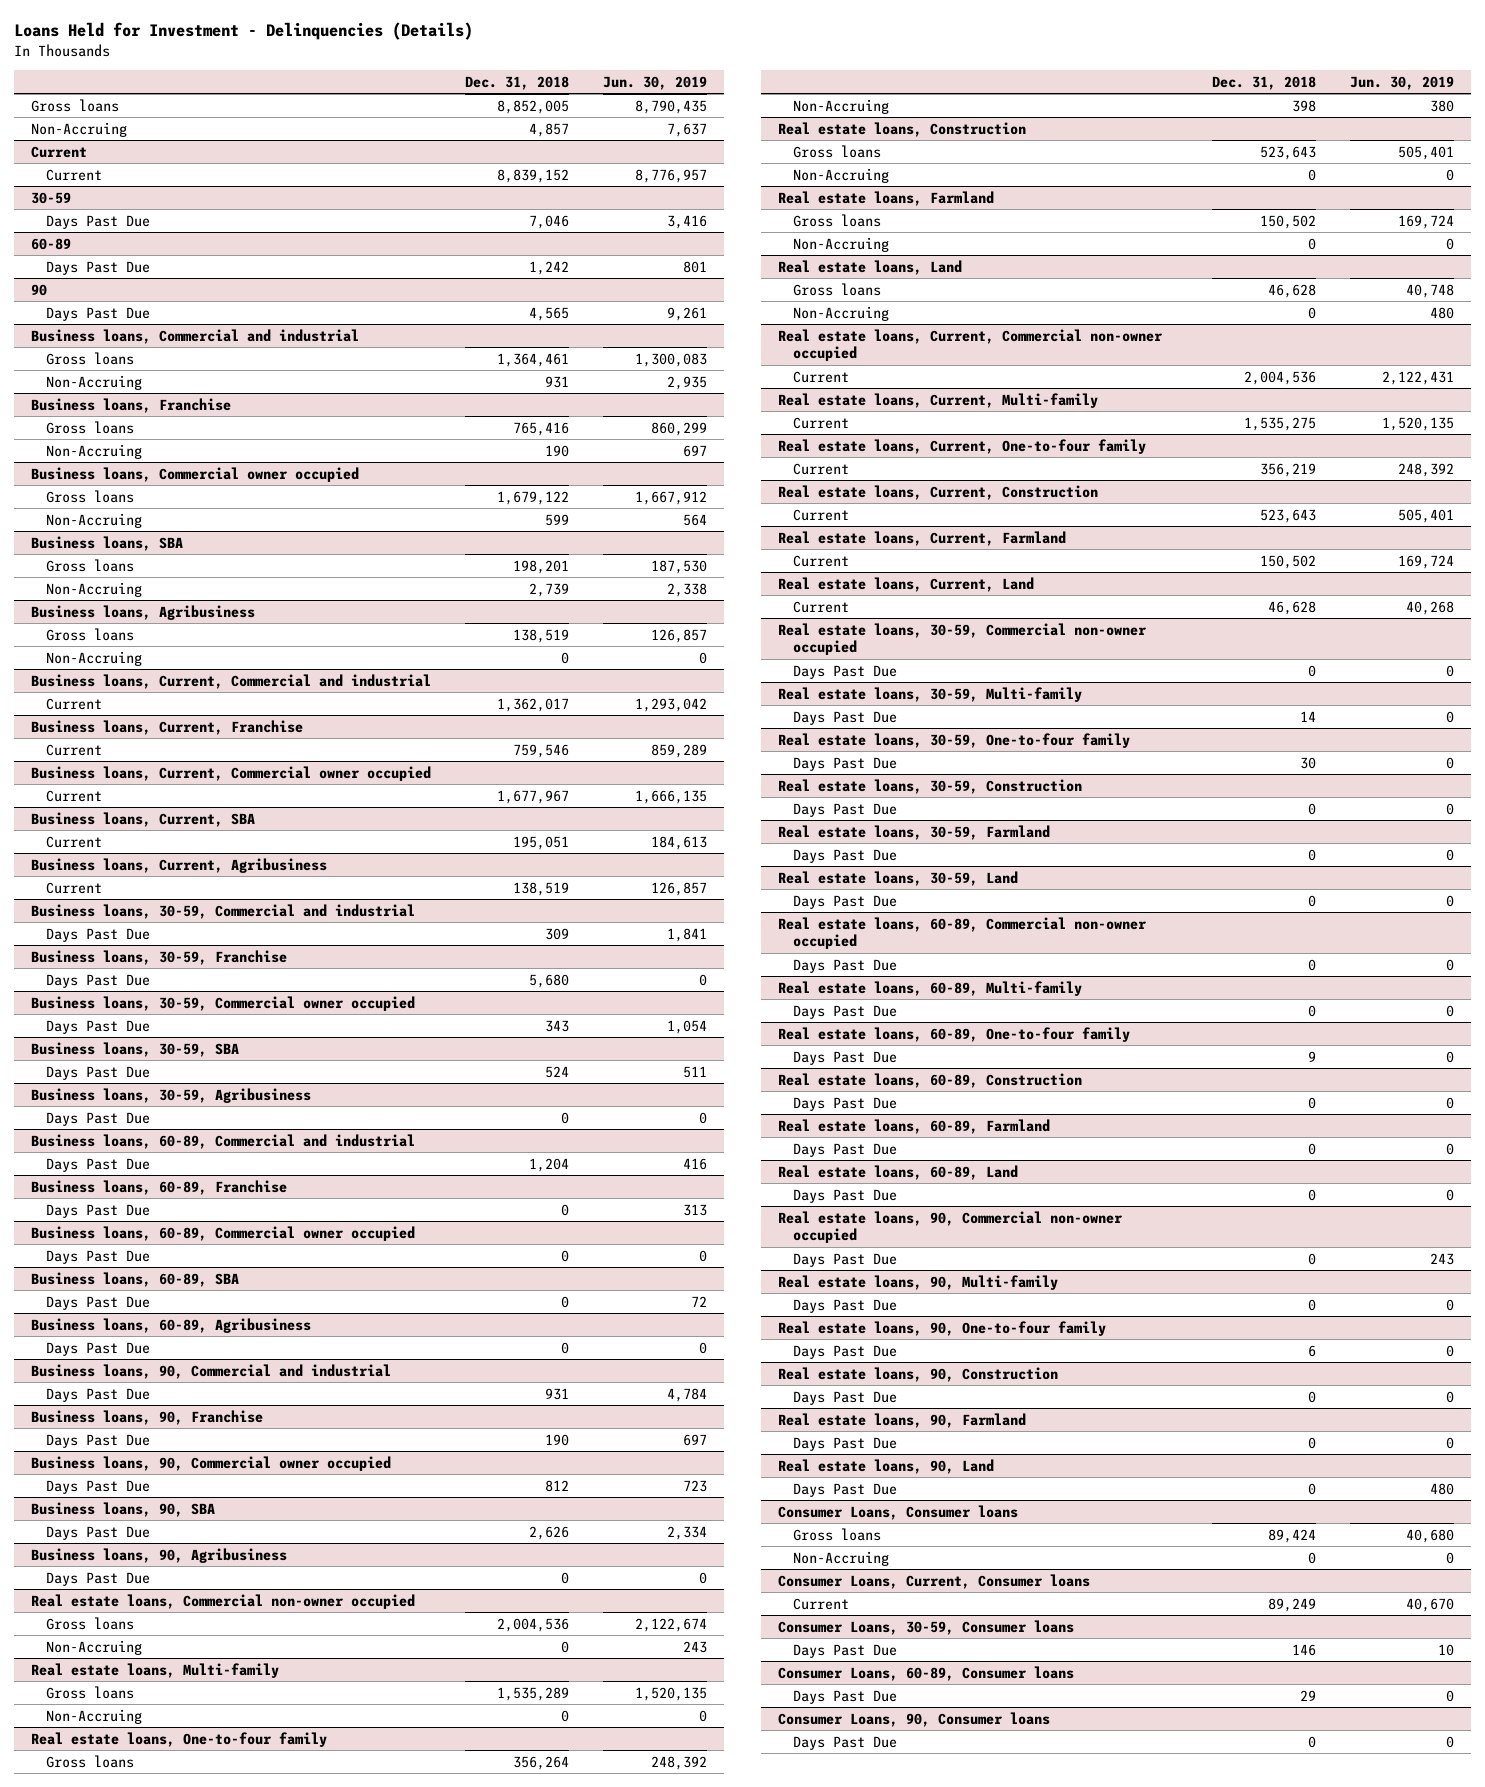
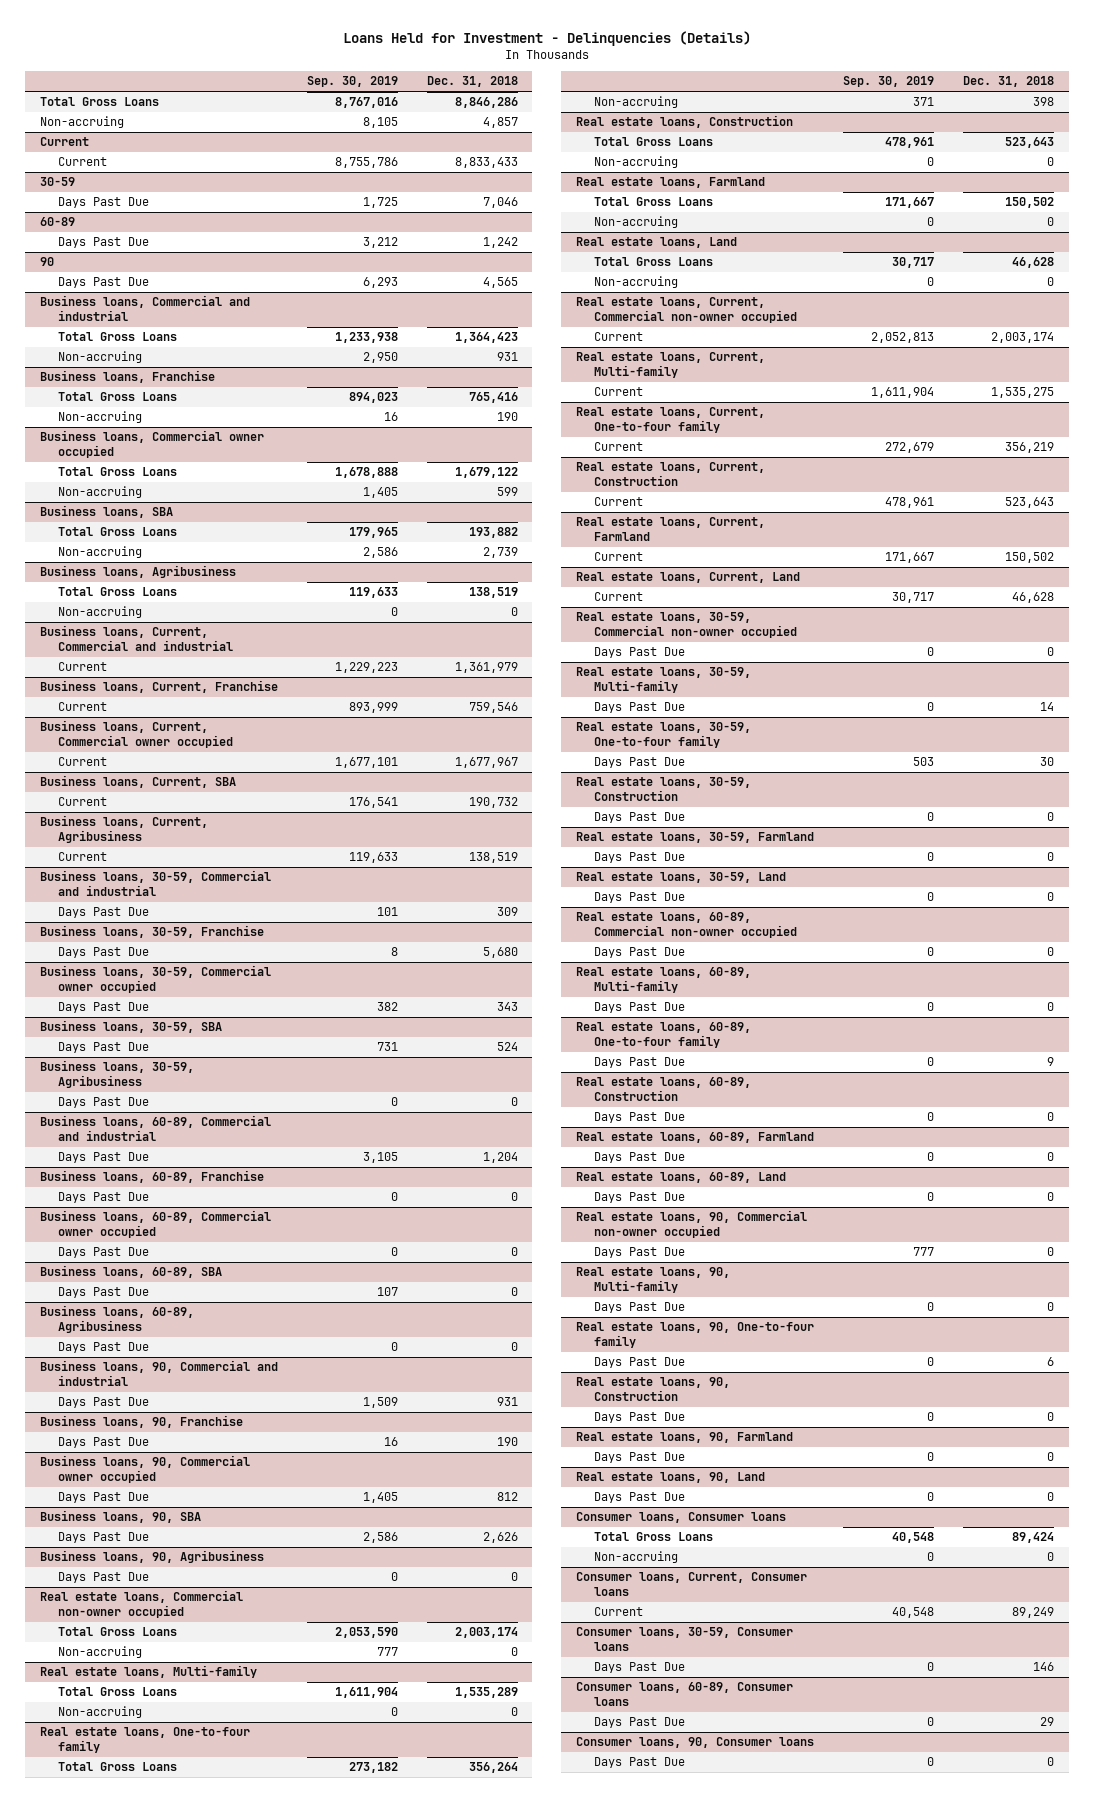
[603,75,708,90] Jun. 30, 2019 -> none
none -> [306,76,398,88] Sep. 30, 2019
[30,98,119,112] Gross loans -> [39,97,159,107] Total Gross Loans
[497,99,570,114] 8,852,005 -> [454,97,518,109] 8,846,286
[30,121,127,137] Non-Accruing -> [39,116,124,129] Non-accruing
[497,168,570,183] 8,839,152 -> [454,157,518,169] 8,833,433
[46,351,135,365] Gross loans -> [58,332,178,342] Total Gross Loans
[497,352,570,367] 1,364,461 -> [454,332,518,344] 1,364,423
[46,374,143,390] Non-Accruing -> [58,351,143,364] Non-accruing
[46,420,135,434] Gross loans -> [58,392,178,402] Total Gross Loans
[46,443,143,459] Non-Accruing -> [58,411,143,424] Non-accruing
[46,489,135,503] Gross loans -> [58,467,178,477] Total Gross Loans
[46,512,143,528] Non-Accruing -> [58,486,143,499] Non-accruing
[46,558,135,572] Gross loans -> [58,527,178,537] Total Gross Loans
[513,559,570,574] 198,201 -> [468,527,518,539] 193,882
[46,581,143,597] Non-Accruing -> [58,546,143,559] Non-accruing
[46,627,135,641] Gross loans -> [58,587,178,597] Total Gross Loans
[46,650,143,666] Non-Accruing -> [58,606,143,619] Non-accruing
[497,697,570,712] 1,362,017 -> [454,662,518,674] 1,361,979
[513,835,570,850] 195,051 -> [468,797,518,809] 190,732
[46,1616,135,1630] Gross loans -> [58,1627,178,1637] Total Gross Loans
[497,1617,570,1632] 2,004,536 -> [454,1627,518,1639] 2,003,174
[46,1639,143,1655] Non-Accruing -> [58,1646,143,1659] Non-accruing
[46,1685,135,1699] Gross loans -> [58,1687,178,1697] Total Gross Loans
[46,1708,143,1724] Non-Accruing -> [58,1706,143,1719] Non-accruing
[46,1754,135,1768] Gross loans -> [58,1762,178,1772] Total Gross Loans
[793,98,890,114] Non-Accruing -> [594,96,679,109] Non-accruing
[793,144,882,158] Gross loans -> [594,137,714,147] Total Gross Loans
[793,167,890,183] Non-Accruing -> [594,156,679,169] Non-accruing
[793,213,882,227] Gross loans -> [594,197,714,207] Total Gross Loans
[793,236,890,252] Non-Accruing -> [594,216,679,229] Non-accruing
[793,282,882,296] Gross loans -> [594,257,714,267] Total Gross Loans
[793,305,890,321] Non-Accruing -> [594,276,679,289] Non-accruing
[1243,370,1316,385] 2,004,536 -> [991,332,1055,344] 2,003,174
[777,1504,1018,1520] Consumer Loans, Consumer loans -> [575,1512,786,1524] Consumer loans, Consumer loans
[793,1527,882,1541] Gross loans -> [594,1532,714,1542] Total Gross Loans
[793,1550,890,1566] Non-Accruing -> [594,1551,679,1564] Non-accruing
[777,1573,1090,1589] Consumer Loans, Current, Consumer loans -> [575,1572,807,1596] Consumer loans, Current, Consumer loans
[777,1619,1074,1635] Consumer Loans, 30-59, Consumer loans -> [575,1627,793,1651] Consumer loans, 30-59, Consumer loans
[777,1665,1074,1681] Consumer Loans, 60-89, Consumer loans -> [575,1682,793,1706] Consumer loans, 60-89, Consumer loans
[777,1711,1050,1727] Consumer Loans, 90, Consumer loans -> [575,1737,814,1749] Consumer loans, 90, Consumer loans

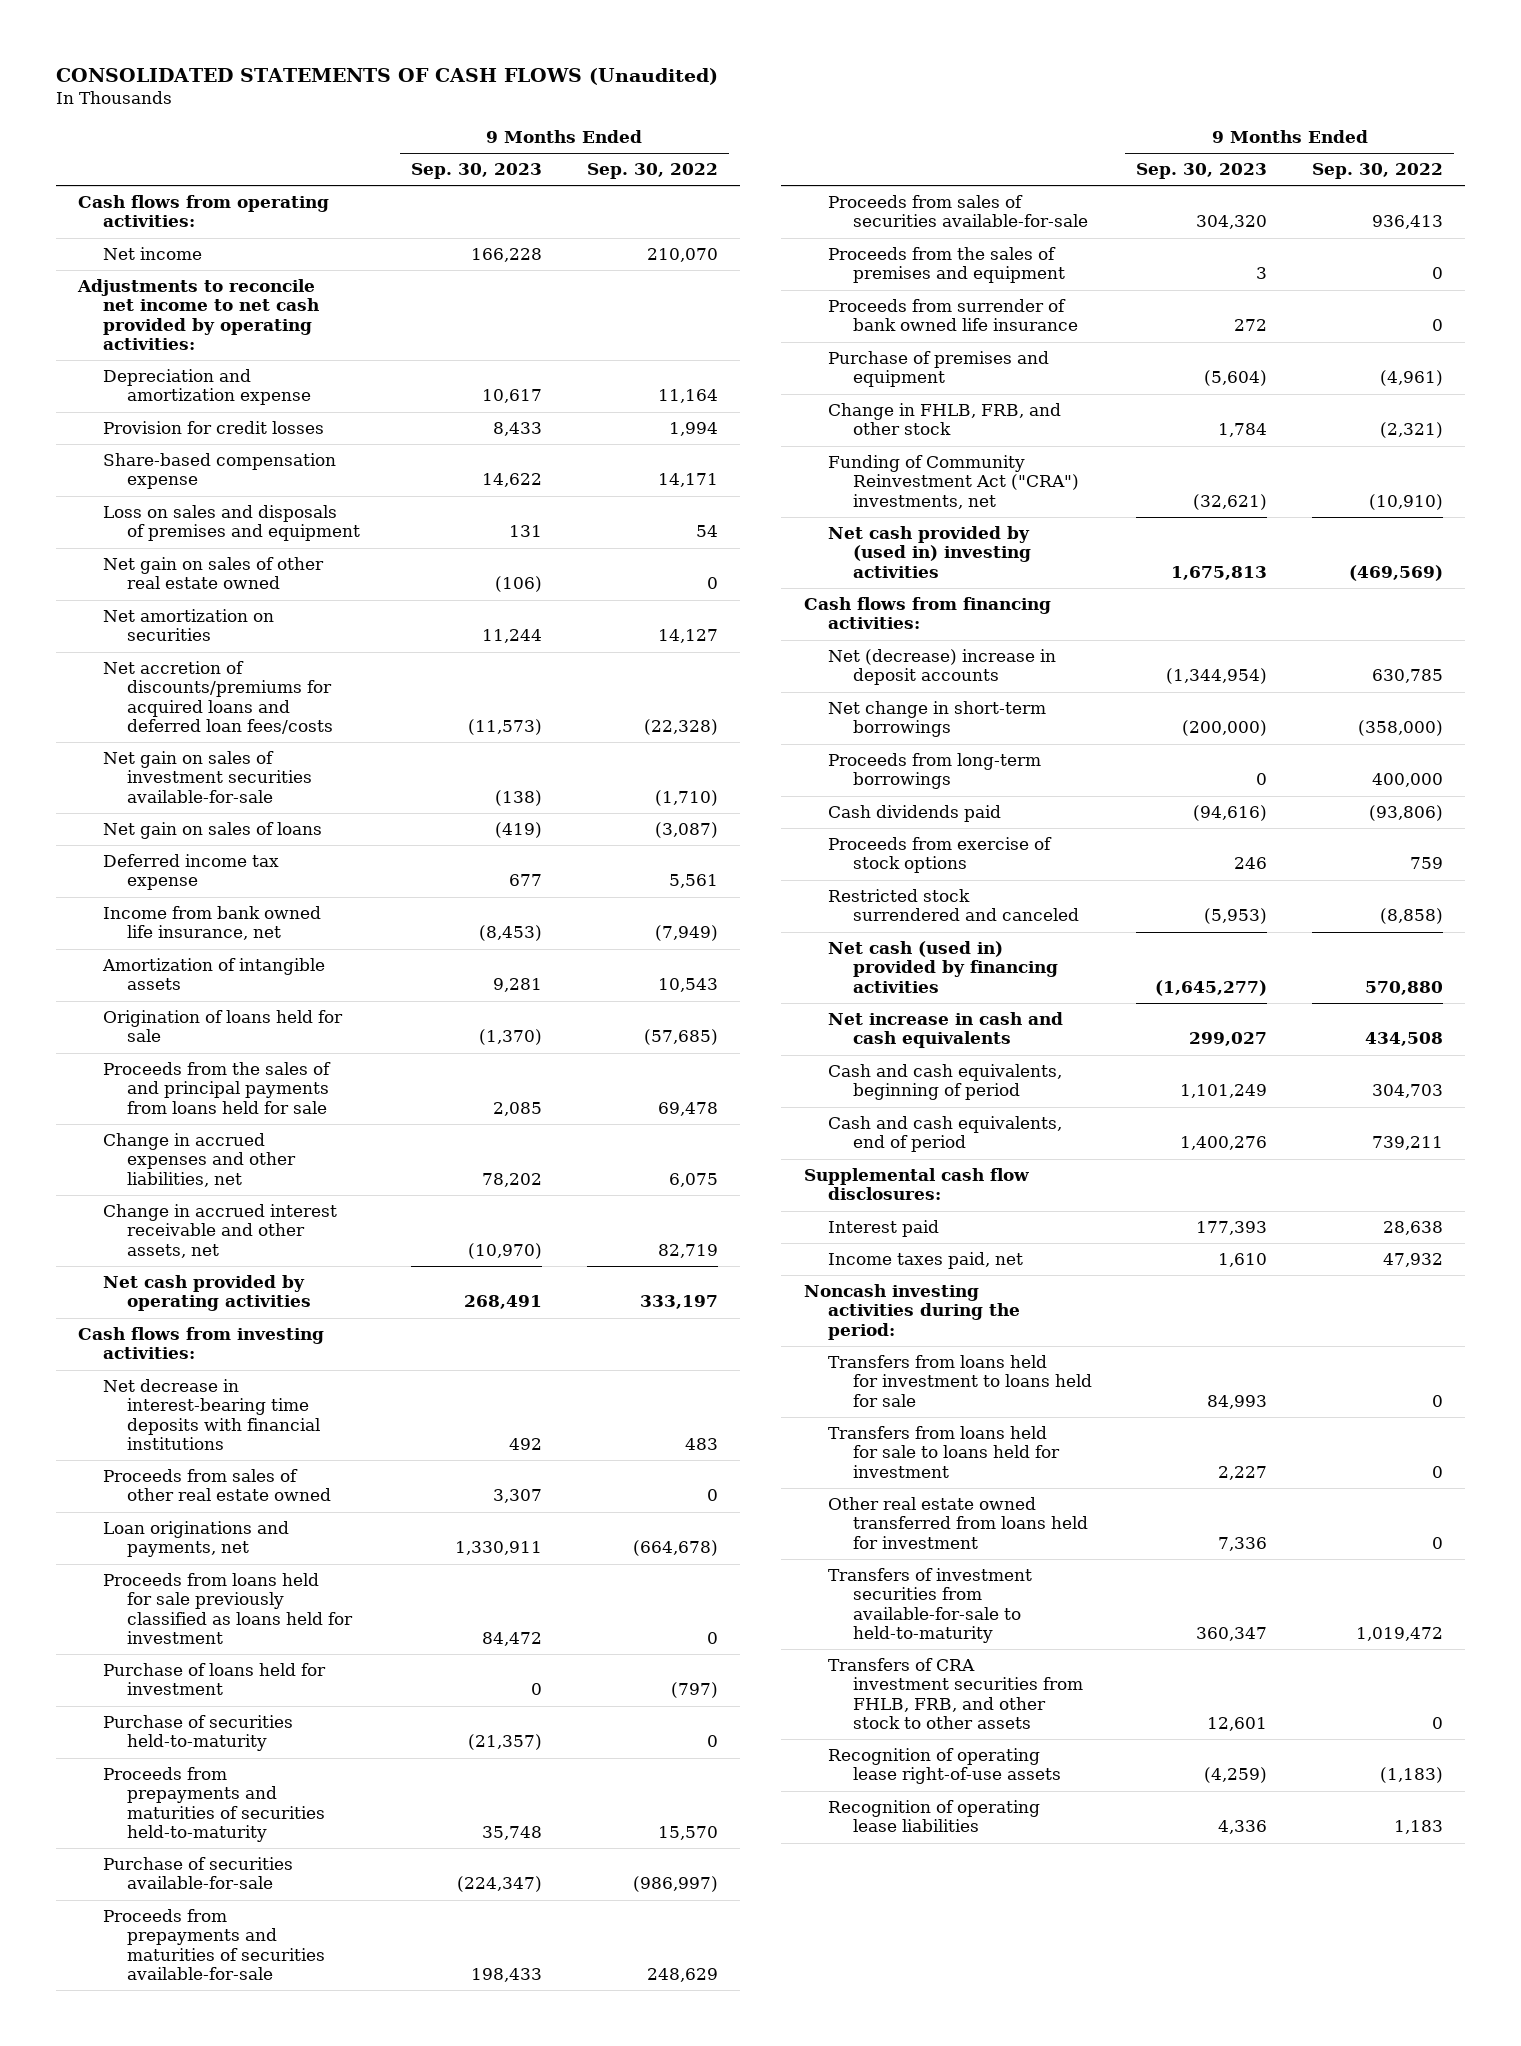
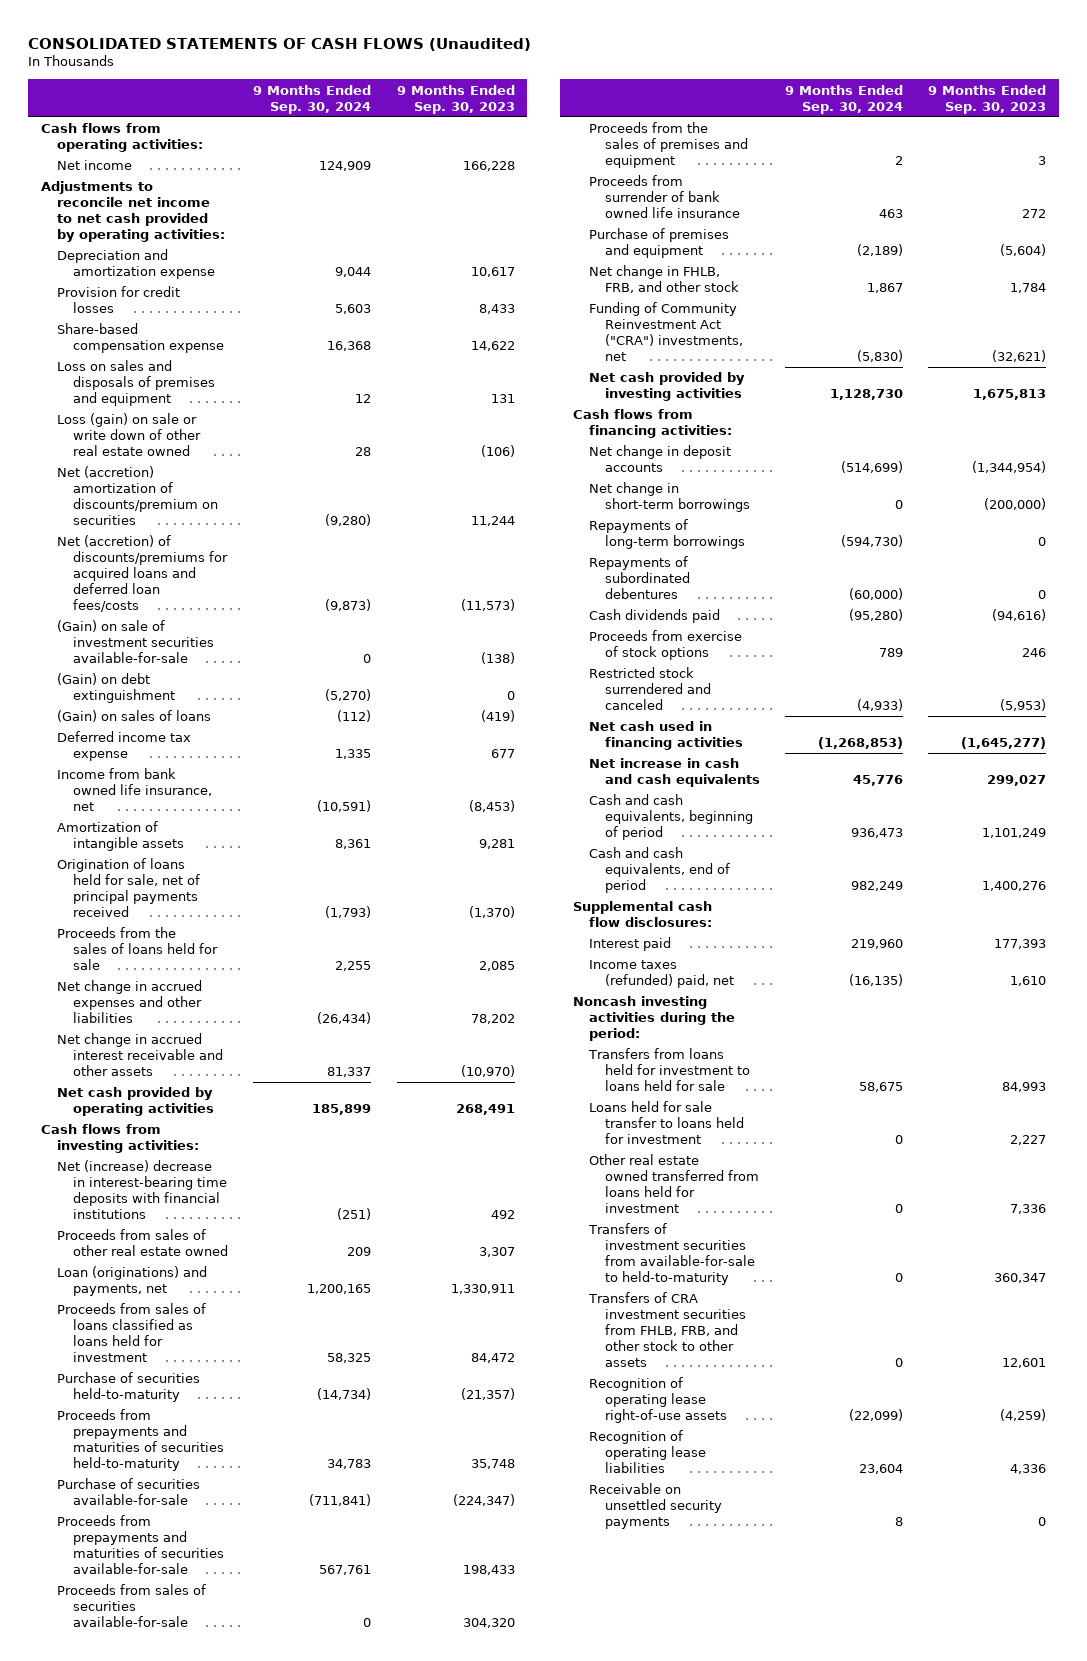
[586,163,718,180] Sep. 30, 2022 -> none
none -> [253,84,372,114] 9 Months Ended Sep. 30, 2024
[102,557,324,590] Net gain on sales of other real estate owned -> [57,413,202,457] Loss (gain) on sale or write down of other real estate owned
[102,609,274,642] Net amortization on securities -> [57,466,219,526] Net (accretion) amortization of discounts/premium on securities
[102,661,334,735] Net accretion of discounts/premiums for acquired loans and deferred loan fees/costs -> [57,535,229,612] Net (accretion) of discounts/premiums for acquired loans and deferred loan fees/costs
[102,751,313,803] Net gain on sales of investment securities available-for-sale -> [57,620,215,664] (Gain) on sale of investment securities available-for-sale
none -> [57,673,176,704] (Gain) on debt extinguishment
[102,822,322,840] Net gain on sales of loans -> [57,710,212,723] (Gain) on sales of loans
[102,1010,343,1043] Origination of loans held for sale -> [57,858,201,918] Origination of loans held for sale, net of principal payments received
[102,1062,331,1114] Proceeds from the sales of and principal payments from loans held for sale -> [57,927,219,971] Proceeds from the sales of loans held for sale
[102,1133,297,1187] Change in accrued expenses and other liabilities, net -> [57,980,203,1024] Net change in accrued expenses and other liabilities
[102,1204,337,1258] Change in accrued interest receivable and other assets, net -> [57,1033,224,1077] Net change in accrued interest receivable and other assets
[102,1379,321,1451] Net decrease in interest-bearing time deposits with financial institutions -> [57,1160,228,1220] Net (increase) decrease in interest-bearing time deposits with financial institutions
[102,1663,326,1696] Purchase of loans held for investment -> none
[102,1521,289,1558] Loan originations and payments, net -> [57,1266,208,1297] Loan (originations) and payments, net
[102,1573,354,1645] Proceeds from loans held for sale previously classified as loans held for investment -> [57,1303,207,1363] Proceeds from sales of loans classified as loans held for investment
[828,403,1062,436] Change in FHLB, FRB, and other stock -> [588,265,740,294] Net change in FHLB, FRB, and other stock
[828,526,1031,578] Net cash provided by (used in) investing activities -> [588,372,745,402] Net cash provided by investing activities
[828,649,1057,686] Net (decrease) increase in deposit accounts -> [588,445,731,473] Net change in deposit accounts
[828,753,1042,790] Proceeds from long-term borrowings -> none
none -> [588,519,746,550] Repayments of long-term borrowings
none -> [588,556,691,600] Repayments of subordinated debentures
[828,941,1058,993] Net cash (used in) provided by financing activities -> [588,721,744,751] Net cash used in financing activities
[828,1252,1024,1270] Income taxes paid, net -> [588,960,735,989] Income taxes (refunded) paid, net
[828,1426,1060,1478] Transfers from loans held for sale to loans held for investment -> [588,1101,745,1145] Loans held for sale transfer to loans held for investment
none -> [588,1483,723,1530] Receivable on unsettled security payments

